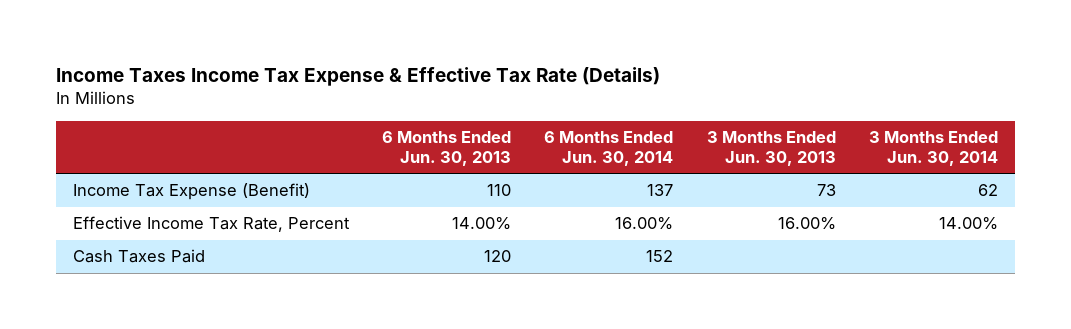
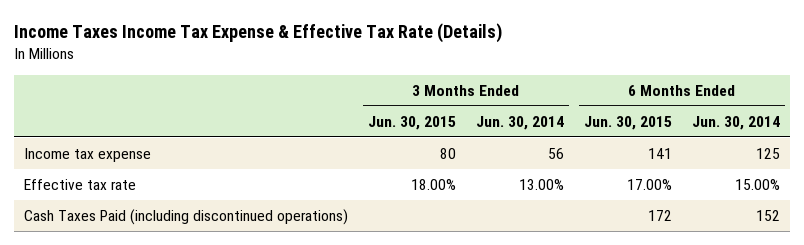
[382,131,512,166] 6 Months Ended Jun. 30, 2013 -> none
[706,131,836,166] 3 Months Ended Jun. 30, 2013 -> none
none -> [368,115,457,130] Jun. 30, 2015
none -> [583,115,672,130] Jun. 30, 2015
[72,183,310,201] Income Tax Expense (Benefit) -> [24,147,152,162] Income tax expense
[647,184,674,197] 137 -> [755,147,780,159] 125
[978,184,999,197] 62 -> [548,147,565,159] 56
[72,216,350,233] Effective Income Tax Rate, Percent -> [24,178,137,190] Effective tax rate
[615,217,674,231] 16.00% -> [734,178,780,190] 15.00%
[939,217,999,231] 14.00% -> [519,178,565,190] 13.00%
[72,249,205,264] Cash Taxes Paid -> [24,208,349,225] Cash Taxes Paid (including discontinued operations)

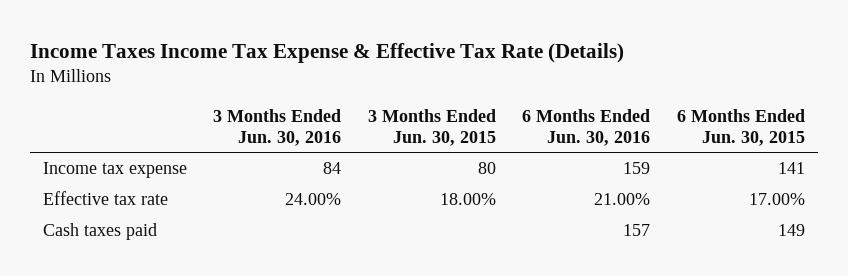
[476,115,565,130] Jun. 30, 2014 -> none
[691,115,780,130] Jun. 30, 2014 -> none
none -> [213,108,342,146] 3 Months Ended Jun. 30, 2016
none -> [522,108,651,146] 6 Months Ended Jun. 30, 2016
[24,208,349,225] Cash Taxes Paid (including discontinued operations) -> [42,223,157,241] Cash taxes paid
[647,209,672,221] 172 -> [777,224,805,237] 149

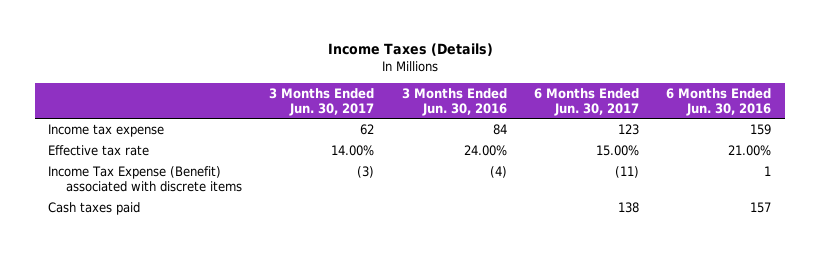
[29,42,624,63] Income Taxes Income Tax Expense & Effective Tax Rate (Details) -> [327,42,493,56] Income Taxes (Details)
[367,108,496,146] 3 Months Ended Jun. 30, 2015 -> none
[676,108,805,146] 6 Months Ended Jun. 30, 2015 -> none
none -> [269,87,375,116] 3 Months Ended Jun. 30, 2017
none -> [533,87,639,116] 6 Months Ended Jun. 30, 2017
none -> [48,165,242,192] Income Tax Expense (Benefit) associated with discrete items

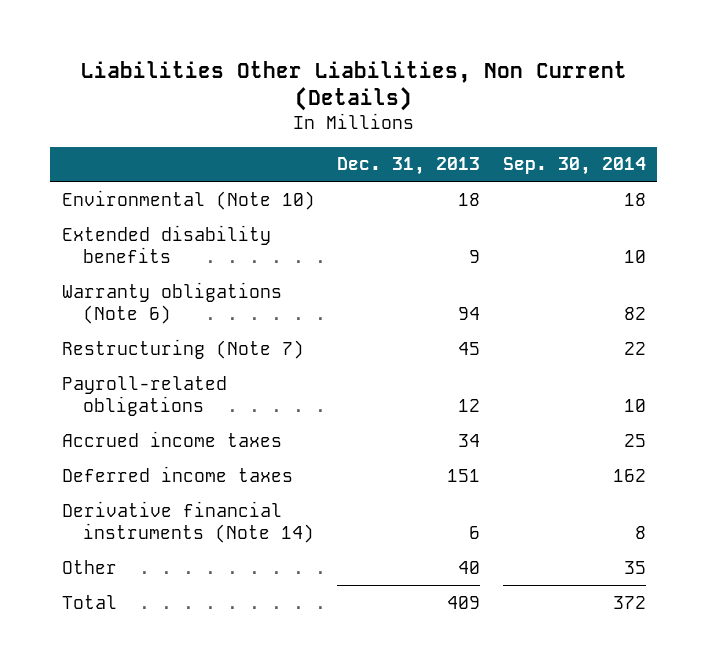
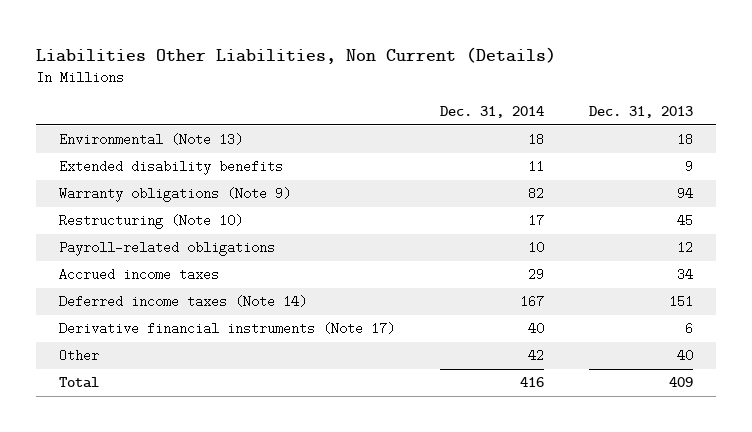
[503,157,647,176] Sep. 30, 2014 -> none
none -> [439,106,544,119] Dec. 31, 2014
[61,189,315,210] Environmental (Note 10) -> [58,133,243,147] Environmental (Note 13)
[61,281,282,324] Warranty obligations (Note 6) -> [58,187,291,203] Warranty obligations (Note 9)
[61,338,304,359] Restructuring (Note 7) -> [58,214,243,230] Restructuring (Note 10)
[61,465,293,482] Deferred income taxes -> [58,295,307,309] Deferred income taxes (Note 14)
[61,500,315,543] Derivative financial instruments (Note 14) -> [58,322,395,336] Derivative financial instruments (Note 17)

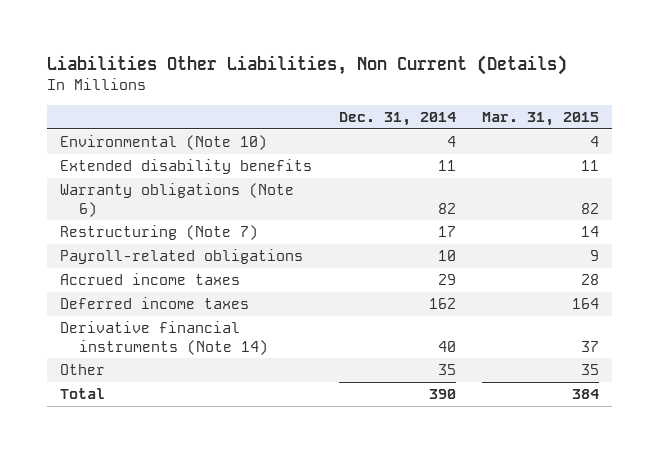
[589,106,694,119] Dec. 31, 2013 -> none
none -> [481,112,599,127] Mar. 31, 2015
[58,133,243,147] Environmental (Note 13) -> [60,135,268,151] Environmental (Note 10)
[527,133,544,147] 18 -> [446,136,456,148] 4
[58,187,291,203] Warranty obligations (Note 9) -> [60,183,295,217] Warranty obligations (Note 6)
[58,214,243,230] Restructuring (Note 10) -> [60,225,259,241] Restructuring (Note 7)
[58,295,307,309] Deferred income taxes (Note 14) -> [60,297,250,310] Deferred income taxes
[519,295,544,309] 167 -> [428,298,456,310] 162
[58,322,395,336] Derivative financial instruments (Note 17) -> [60,321,269,355] Derivative financial instruments (Note 14)
[527,349,544,363] 42 -> [437,364,456,376] 35
[519,377,544,388] 416 -> [428,389,456,400] 390

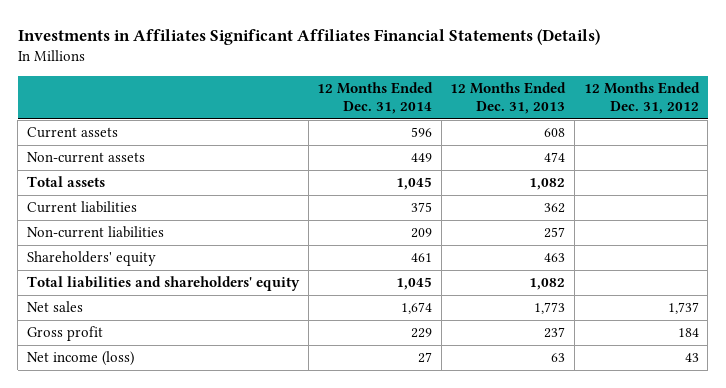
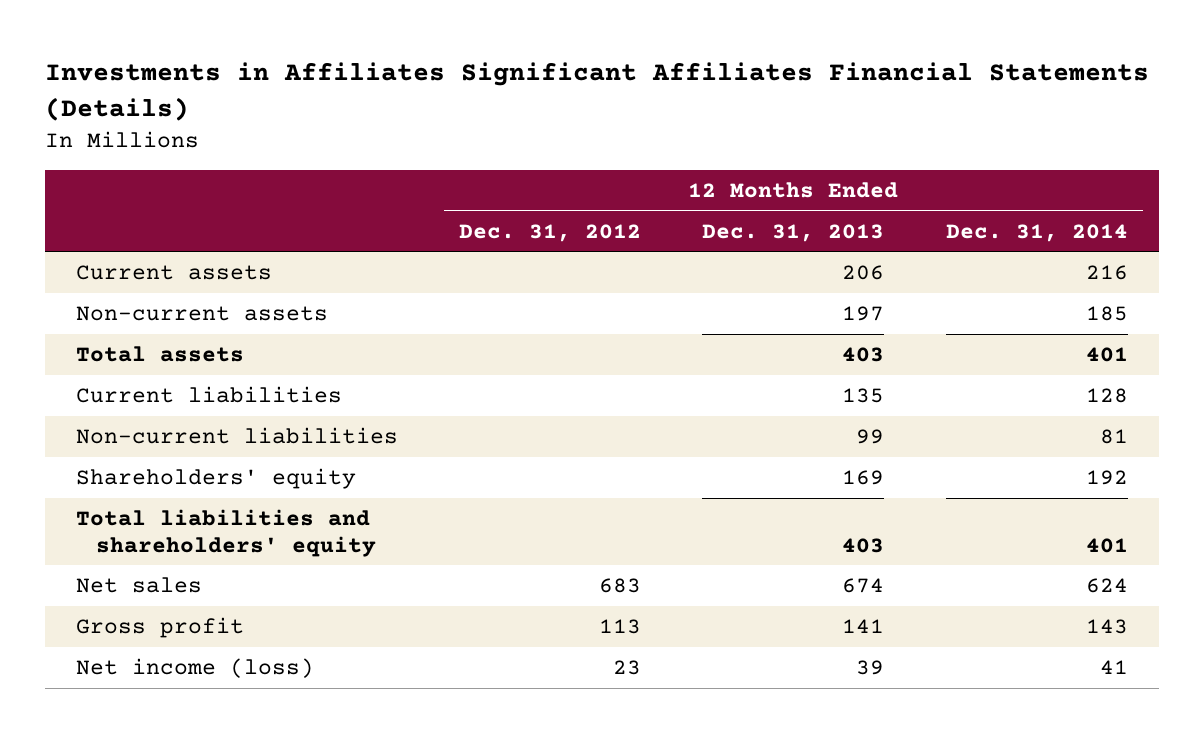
[411,127,433,138] 596 -> [1085,264,1128,280] 216
[544,128,566,138] 608 -> [842,264,885,280] 206
[411,153,433,163] 449 -> [1085,305,1128,321] 185
[544,152,566,163] 474 -> [842,305,885,321] 197
[396,177,433,191] 1,045 -> [1085,346,1128,362] 401
[529,178,566,191] 1,082 -> [842,346,885,362] 403
[411,202,433,213] 375 -> [1085,387,1128,403] 128
[544,203,566,214] 362 -> [842,387,885,403] 135
[411,228,433,239] 209 -> [1099,428,1128,444] 81
[544,227,566,239] 257 -> [856,428,885,444] 99
[411,253,433,263] 461 -> [1085,469,1128,485] 192
[544,253,566,263] 463 -> [842,469,885,485] 169
[396,277,433,291] 1,045 -> [1085,537,1128,553] 401
[529,278,566,291] 1,082 -> [842,537,885,553] 403
[401,302,433,315] 1,674 -> [1085,577,1128,593] 624
[534,302,566,315] 1,773 -> [842,577,885,593] 674
[667,302,699,315] 1,737 -> [598,577,641,593] 683
[411,328,433,339] 229 -> [1085,618,1128,634] 143
[544,327,566,339] 237 -> [842,618,885,633] 141
[677,328,699,338] 184 -> [598,618,641,634] 113
[418,352,433,364] 27 -> [1099,659,1128,674] 41
[551,353,566,363] 63 -> [856,659,885,675] 39
[684,353,699,363] 43 -> [612,659,641,675] 23

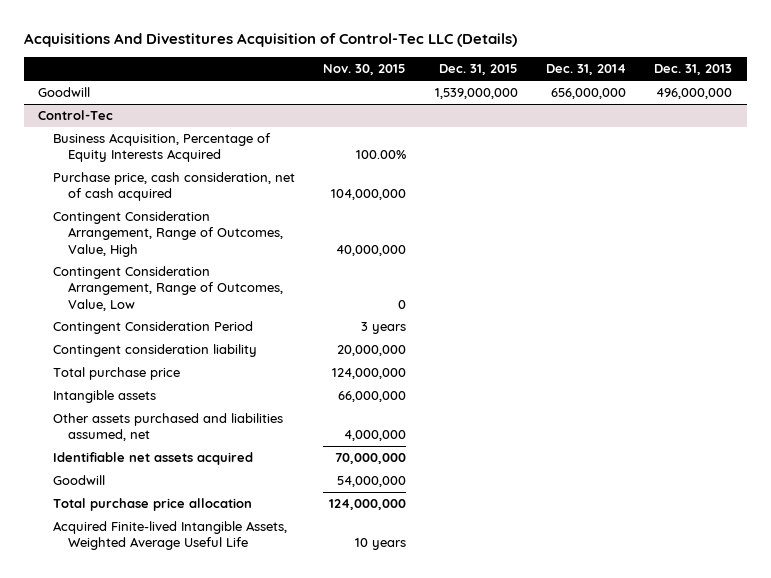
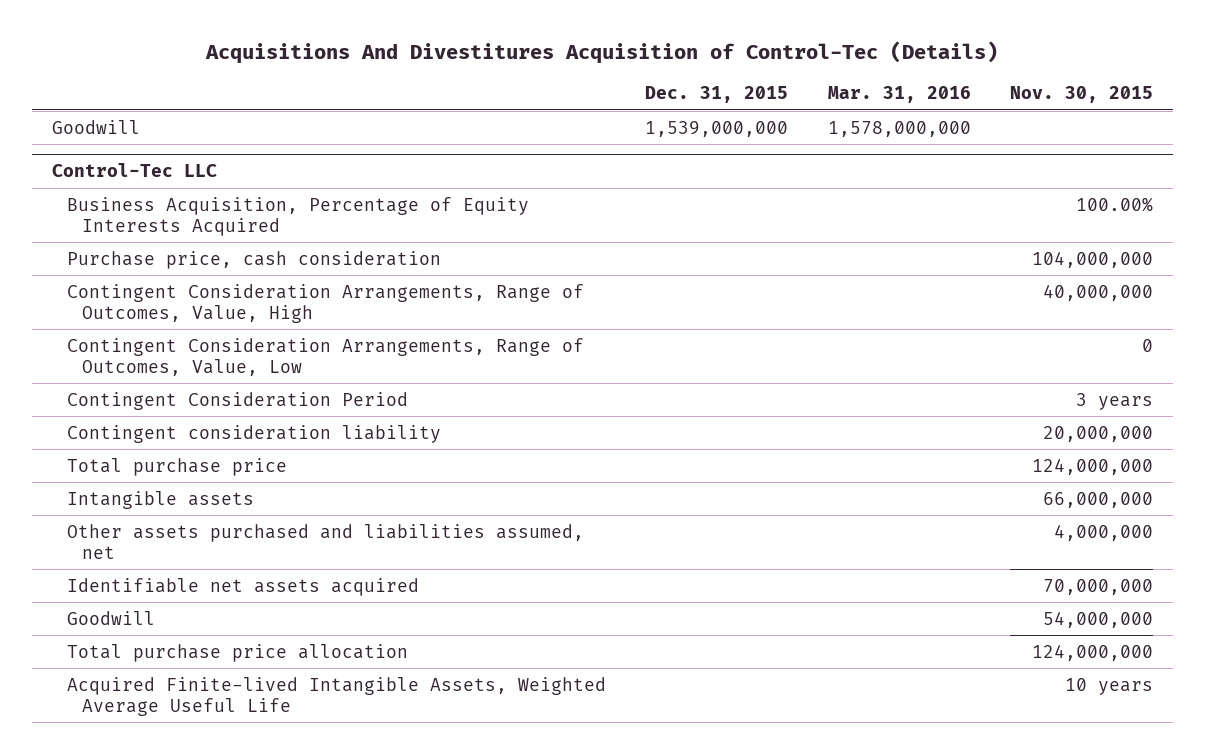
[24,33,518,48] Acquisitions And Divestitures Acquisition of Control-Tec LLC (Details) -> [205,41,999,65] Acquisitions And Divestitures Acquisition of Control-Tec (Details)
[546,64,627,76] Dec. 31, 2014 -> none
[654,64,733,76] Dec. 31, 2013 -> none
none -> [827,86,971,104] Mar. 31, 2016
[38,110,114,121] Control-Tec -> [51,163,217,178] Control-Tec LLC
[53,172,296,202] Purchase price, cash consideration, net of cash acquired -> [67,250,442,269] Purchase price, cash consideration
[53,211,284,257] Contingent Consideration Arrangement, Range of Outcomes, Value, High -> [67,283,585,323] Contingent Consideration Arrangements, Range of Outcomes, Value, High
[53,266,284,311] Contingent Consideration Arrangement, Range of Outcomes, Value, Low -> [67,337,585,376] Contingent Consideration Arrangements, Range of Outcomes, Value, Low

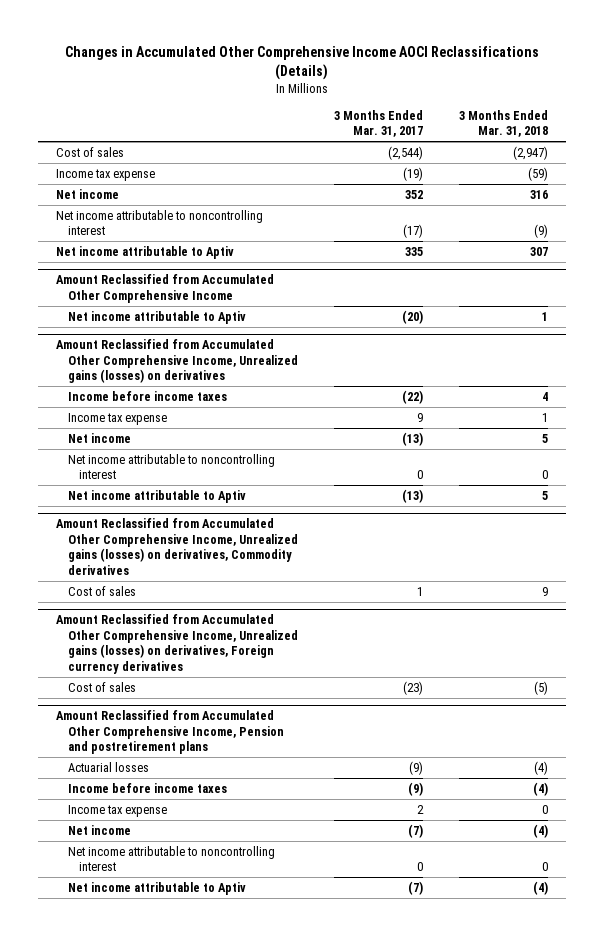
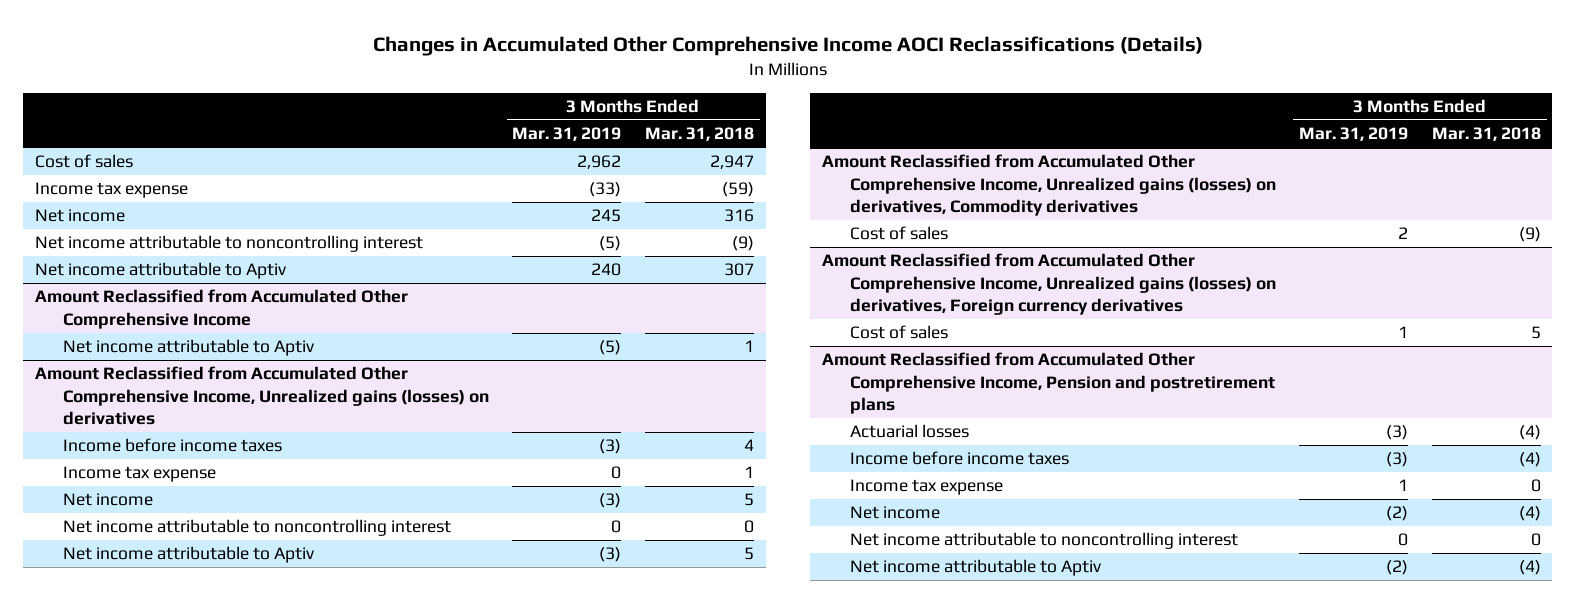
[333,109,423,138] 3 Months Ended Mar. 31, 2017 -> none
none -> [512,127,622,142] Mar. 31, 2019
[513,145,549,160] (2,947) -> [709,155,754,170] 2,947
[542,586,549,596] 9 -> [1518,227,1541,243] (9)
[534,680,549,695] (5) -> [1530,326,1541,340] 5

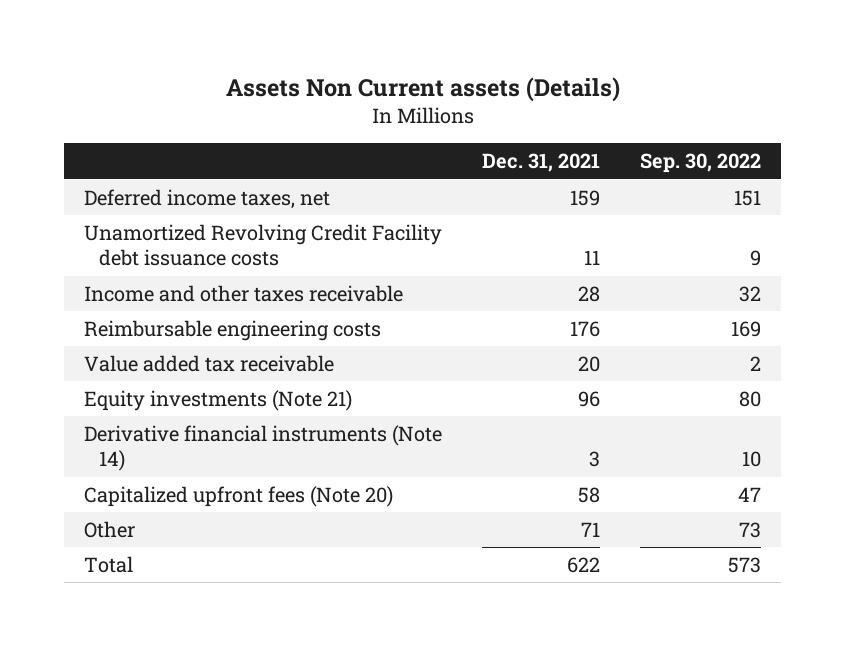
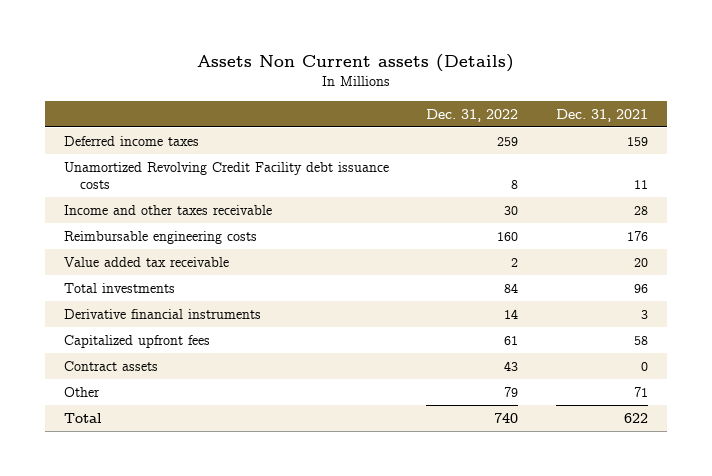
[640,153,762,174] Sep. 30, 2022 -> none
none -> [426,108,519,122] Dec. 31, 2022
[84,189,331,210] Deferred income taxes, net -> [63,136,199,147] Deferred income taxes
[84,390,353,412] Equity investments (Note 21) -> [63,283,175,294] Total investments
[84,425,443,472] Derivative financial instruments (Note 14) -> [63,309,261,320] Derivative financial instruments
[84,486,394,508] Capitalized upfront fees (Note 20) -> [63,335,210,349] Capitalized upfront fees
none -> [63,361,158,372] Contract assets

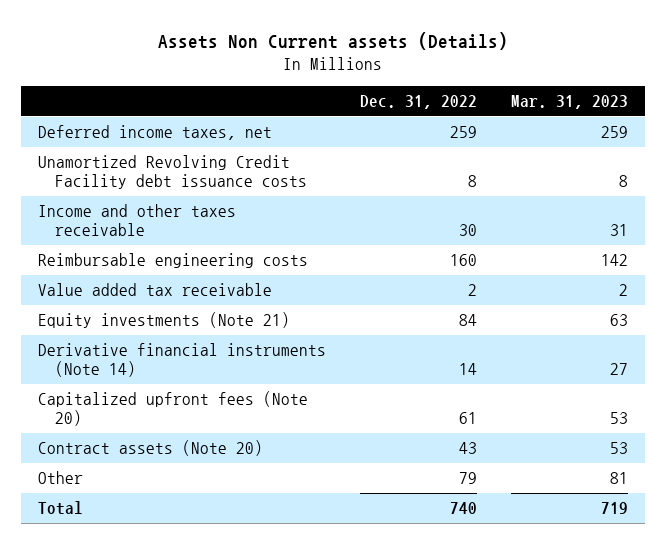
[555,108,648,122] Dec. 31, 2021 -> none
none -> [510,95,628,110] Mar. 31, 2023
[63,136,199,147] Deferred income taxes -> [37,125,272,141] Deferred income taxes, net
[63,283,175,294] Total investments -> [37,312,290,329] Equity investments (Note 21)
[63,309,261,320] Derivative financial instruments -> [37,343,326,378] Derivative financial instruments (Note 14)
[63,335,210,349] Capitalized upfront fees -> [37,391,308,427] Capitalized upfront fees (Note 20)
[63,361,158,372] Contract assets -> [37,440,263,457] Contract assets (Note 20)

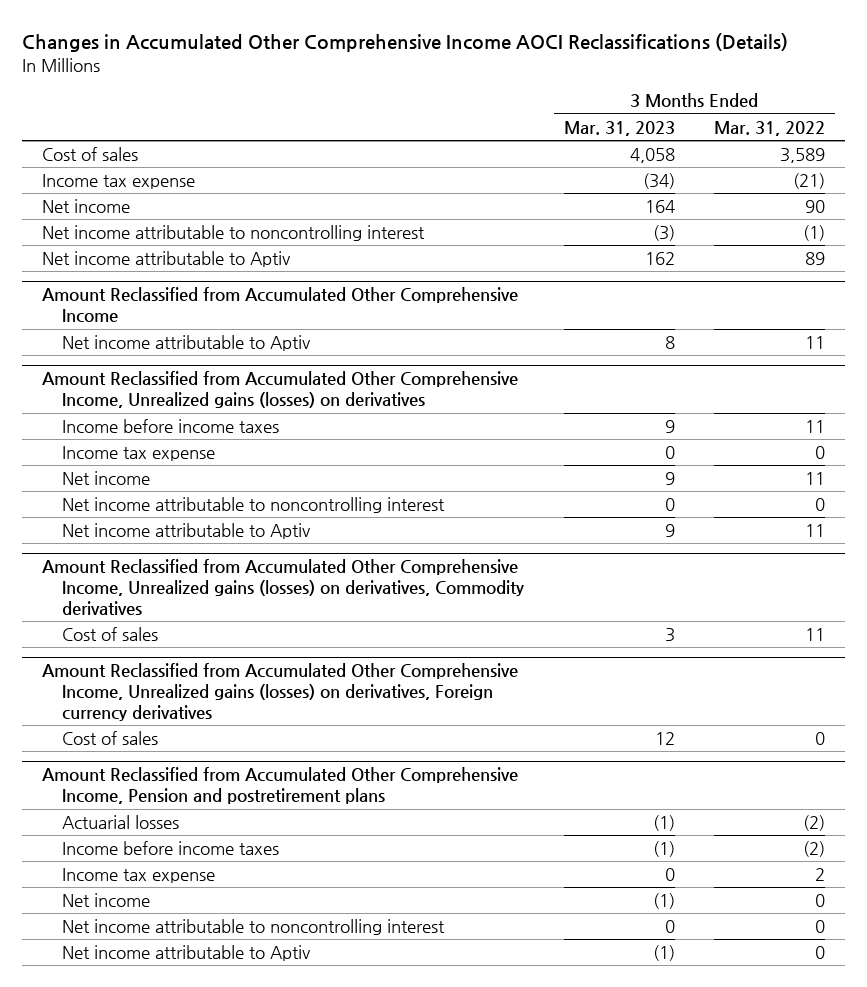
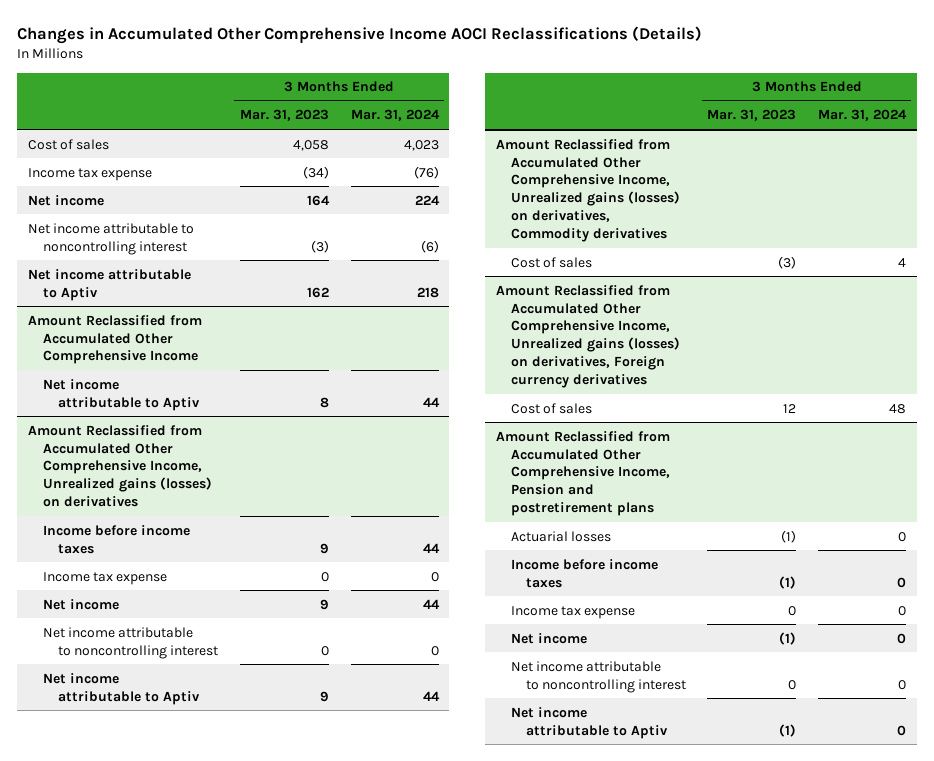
[714,120,826,136] Mar. 31, 2022 -> none
none -> [350,109,440,122] Mar. 31, 2024
[664,628,675,643] 3 -> [778,255,797,269] (3)

